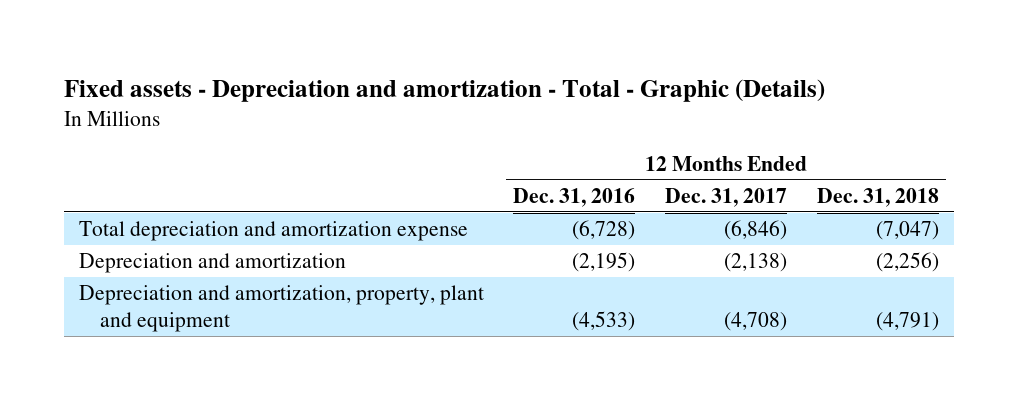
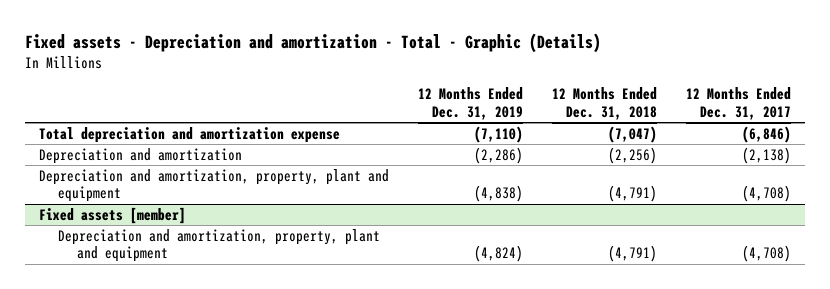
[513,188,636,208] Dec. 31, 2016 -> none
none -> [417,87,523,120] 12 Months Ended Dec. 31, 2019
none -> [39,206,187,224] Fixed assets [member]
none -> [58,228,381,263] Depreciation and amortization, property, plant and equipment

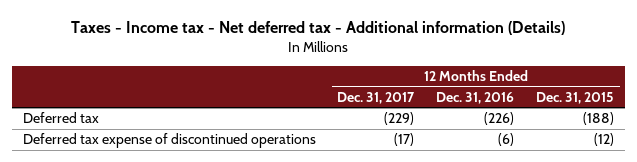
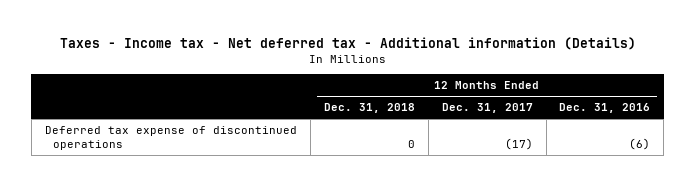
[536,91,615,104] Dec. 31, 2015 -> none
none -> [323,103,415,114] Dec. 31, 2018
[22,112,99,124] Deferred tax -> none

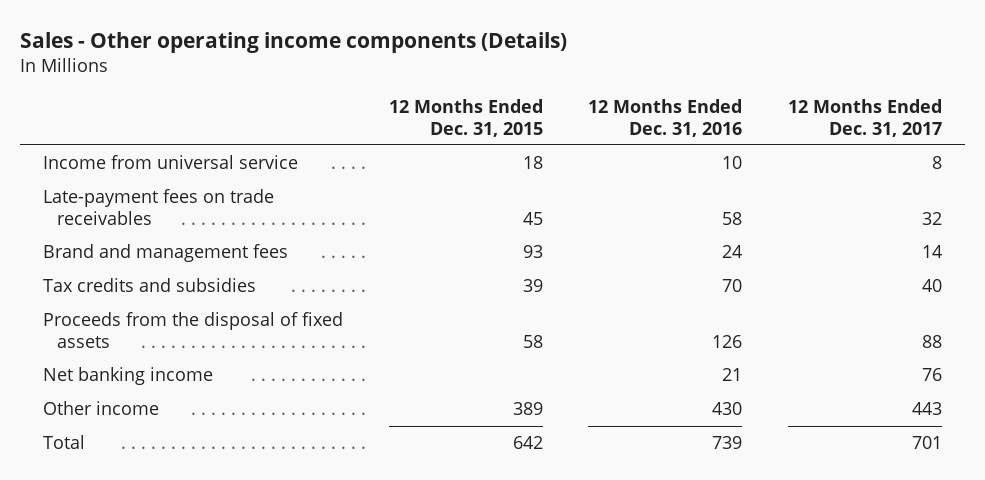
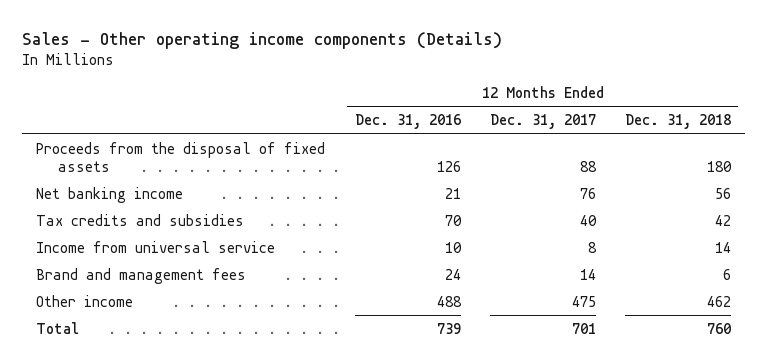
[388,99,543,137] 12 Months Ended Dec. 31, 2015 -> none
none -> [624,114,731,130] Dec. 31, 2018
[42,189,274,225] Late-payment fees on trade receivables -> none
[42,278,256,293] Tax credits and subsidies -> [36,213,245,226] Tax credits and subsidies
[42,155,298,170] Income from universal service -> [36,240,276,253] Income from universal service
[42,244,288,263] Brand and management fees -> [36,267,247,284] Brand and management fees
[712,402,743,416] 430 -> [436,295,462,307] 488
[912,402,943,416] 443 -> [571,295,596,307] 475

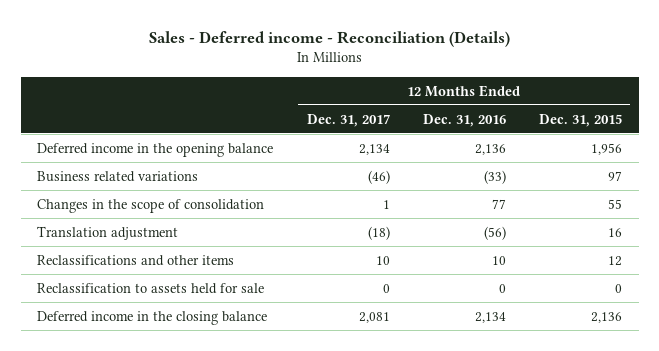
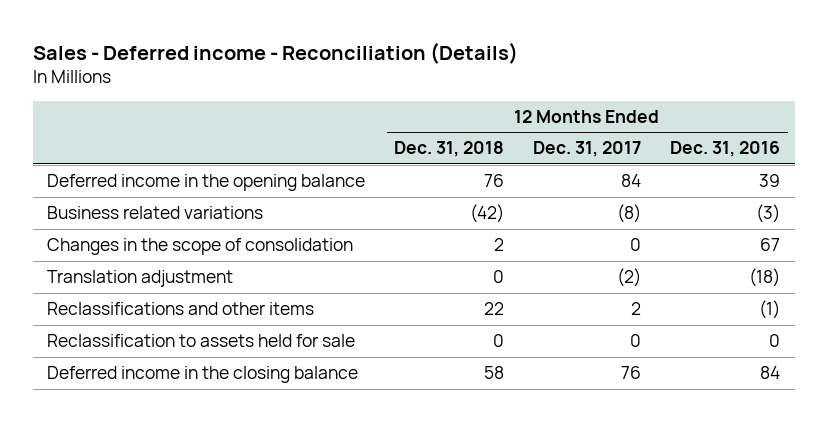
[538,113,622,127] Dec. 31, 2015 -> none
none -> [394,141,505,158] Dec. 31, 2018
[358,143,390,155] 2,134 -> [621,174,642,188] 84
[474,143,506,155] 2,136 -> [759,174,781,188] 39
[367,169,390,184] (46) -> [617,204,642,224] (8)
[483,169,506,184] (33) -> [756,204,781,224] (3)
[382,199,390,209] 1 -> [630,238,642,252] 0
[491,198,506,209] 77 -> [760,238,781,252] 67
[367,225,390,240] (18) -> [617,268,642,288] (2)
[483,225,506,240] (56) -> [749,268,781,288] (18)
[375,255,390,265] 10 -> [631,302,642,316] 2
[491,255,506,265] 10 -> [759,300,781,320] (1)
[358,311,390,323] 2,081 -> [621,366,642,380] 76
[474,311,506,323] 2,134 -> [760,366,781,380] 84

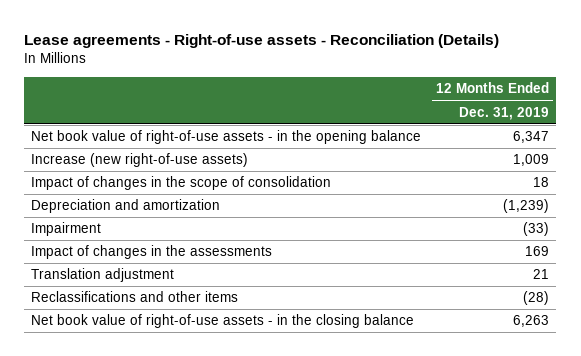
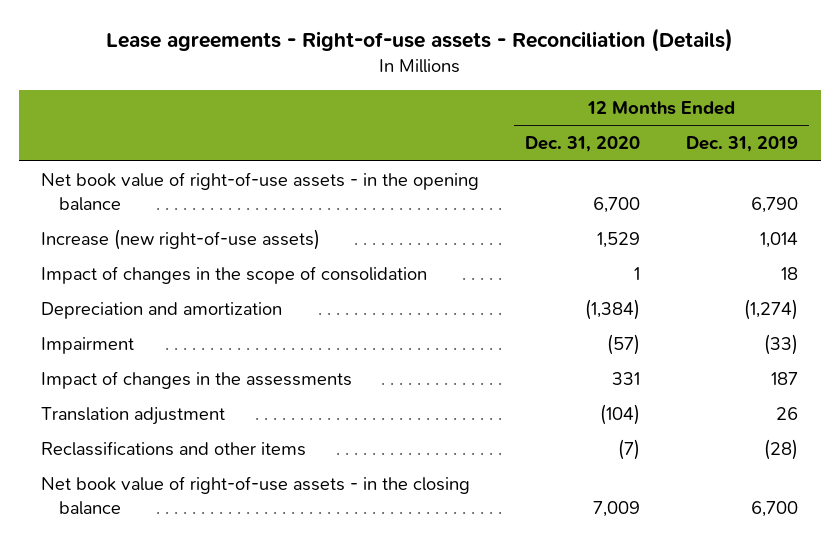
none -> [525,136,641,153] Dec. 31, 2020
[513,131,550,144] 6,347 -> [750,196,798,213] 6,790
[513,154,550,167] 1,009 -> [759,231,798,248] 1,014
[503,199,550,214] (1,239) -> [743,298,798,320] (1,274)
[525,246,550,257] 169 -> [770,371,798,385] 187
[533,269,550,280] 21 -> [775,406,798,420] 26
[513,315,550,328] 6,263 -> [750,500,798,517] 6,700

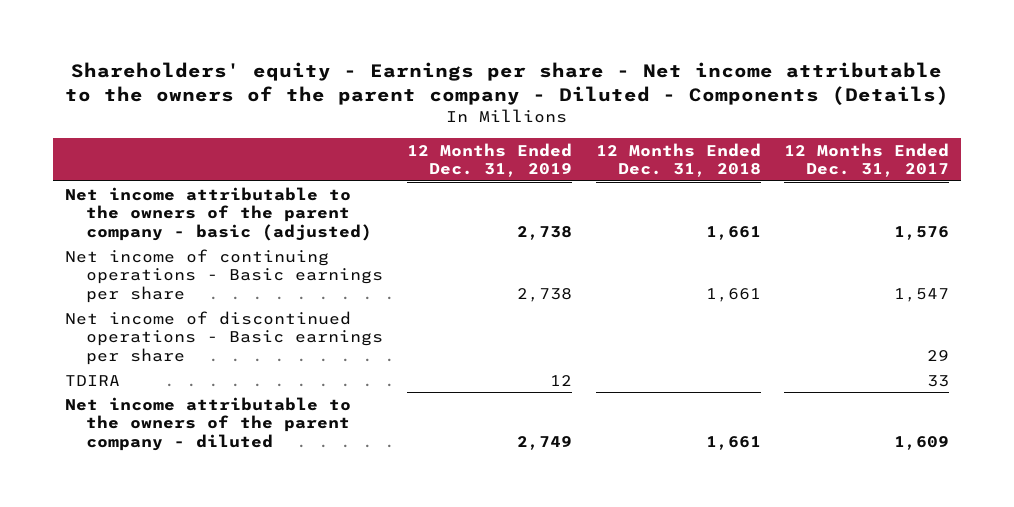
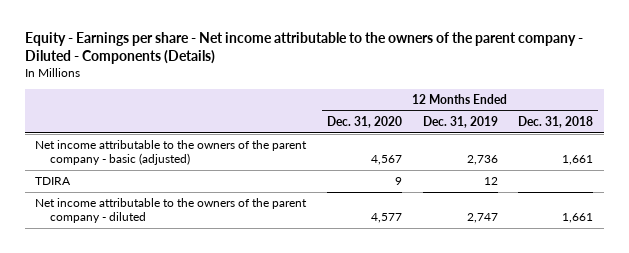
[65,62,950,106] Shareholders' equity - Earnings per share - Net income attributable to the owners of the parent company - Diluted - Components (Details) -> [25,32,584,65] Equity - Earnings per share - Net income attributable to the owners of the parent company - Diluted - Components (Details)
[784,142,950,178] 12 Months Ended Dec. 31, 2017 -> none
none -> [327,115,403,128] Dec. 31, 2020
[64,248,383,303] Net income of continuing operations - Basic earnings per share -> none
[64,310,383,365] Net income of discontinued operations - Basic earnings per share -> none
[516,225,572,240] 2,738 -> [466,155,498,166] 2,736
[516,435,572,450] 2,749 -> [466,213,498,224] 2,747

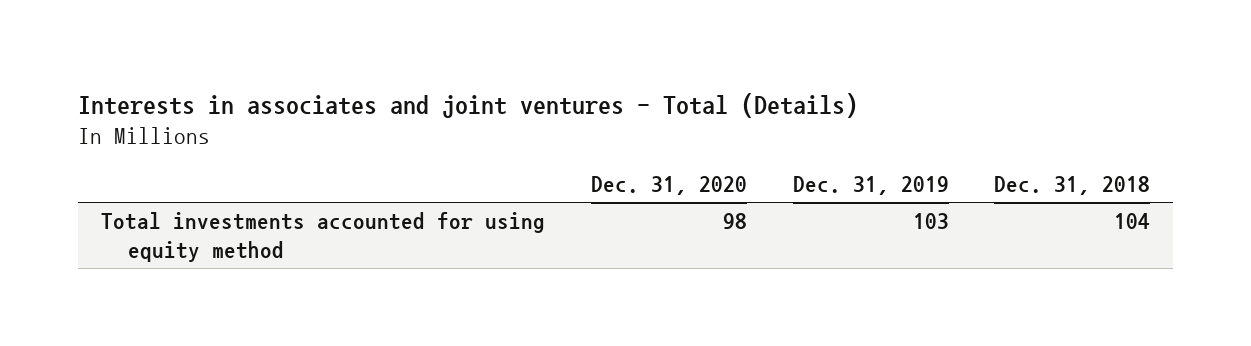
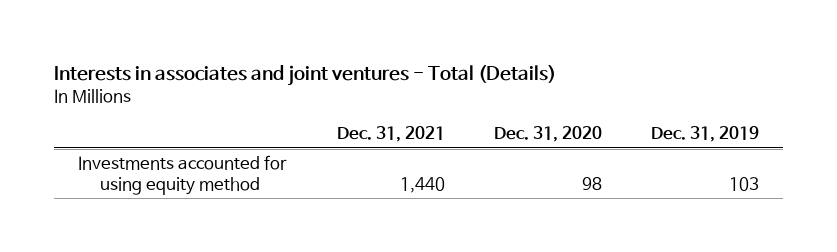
[994,176,1151,196] Dec. 31, 2018 -> none
none -> [336,126,445,143] Dec. 31, 2021
[100,212,545,263] Total investments accounted for using equity method -> [78,155,288,195] Investments accounted for using equity method

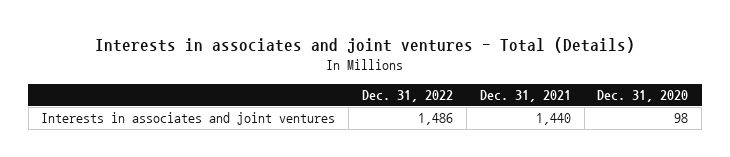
[650,126,759,143] Dec. 31, 2019 -> none
none -> [362,90,454,103] Dec. 31, 2022
[78,155,288,195] Investments accounted for using equity method -> [41,112,336,126] Interests in associates and joint ventures

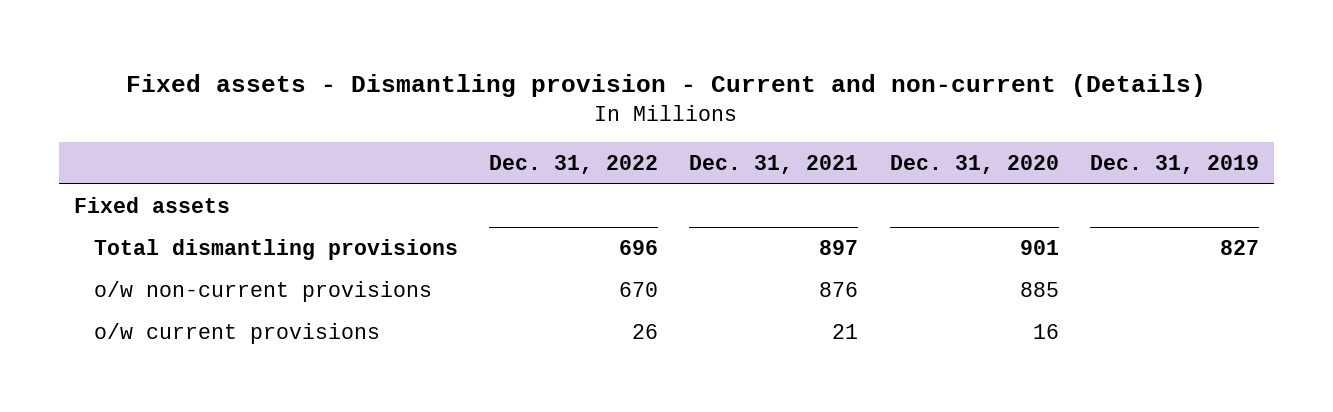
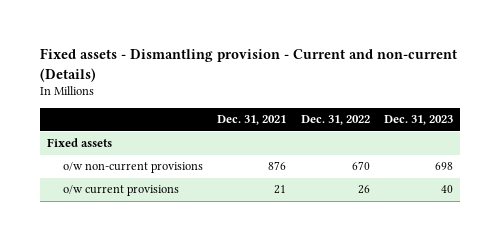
[889,154,1059,174] Dec. 31, 2020 -> none
[1089,154,1259,174] Dec. 31, 2019 -> none
none -> [384,115,454,126] Dec. 31, 2023
[94,238,459,260] Total dismantling provisions -> none

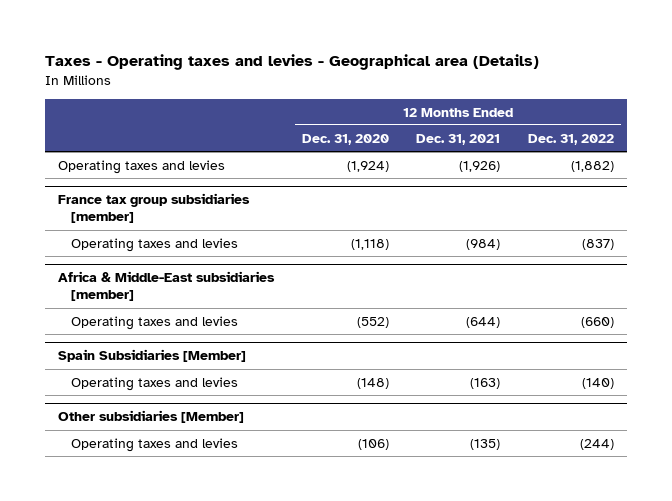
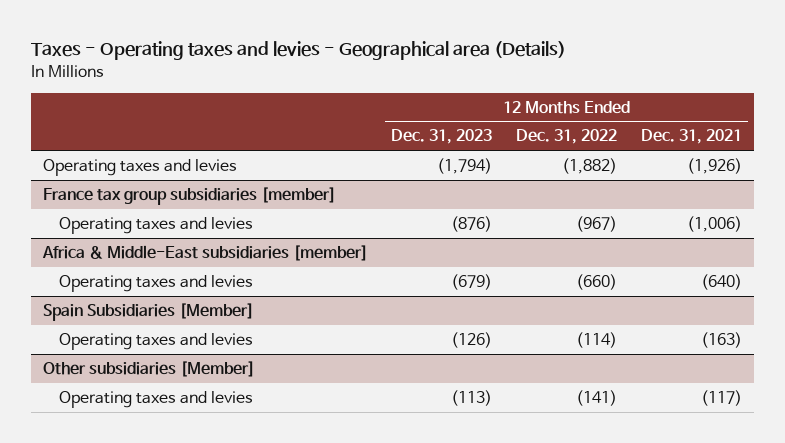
[301,133,389,145] Dec. 31, 2020 -> none
none -> [391,129,493,145] Dec. 31, 2023
[466,238,501,250] (984) -> [686,216,742,233] (1,006)
[581,238,614,250] (837) -> [576,216,618,233] (967)
[466,316,501,328] (644) -> [700,274,742,291] (640)
[581,377,614,389] (140) -> [576,332,618,349] (114)
[470,438,501,450] (135) -> [700,390,742,407] (117)
[579,438,614,450] (244) -> [576,390,618,407] (141)

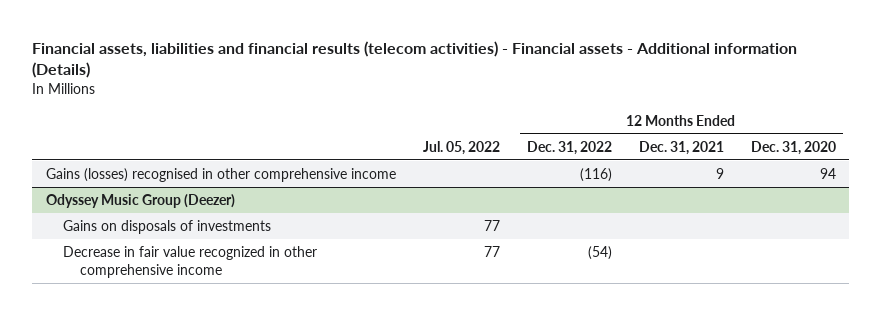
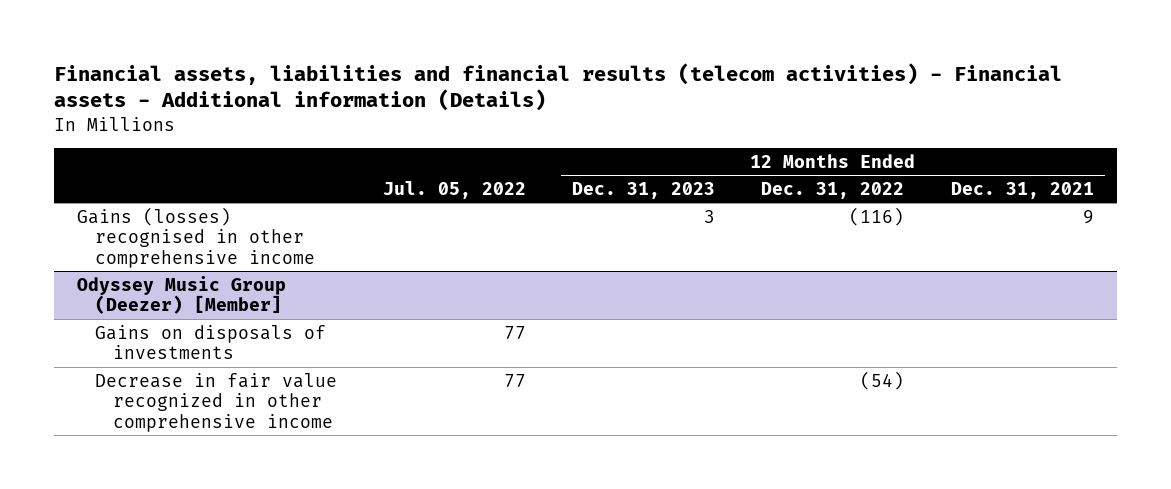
[750,140,836,155] Dec. 31, 2020 -> none
none -> [572,181,716,199] Dec. 31, 2023
[45,193,235,208] Odyssey Music Group (Deezer) -> [76,275,286,315] Odyssey Music Group (Deezer) [Member]

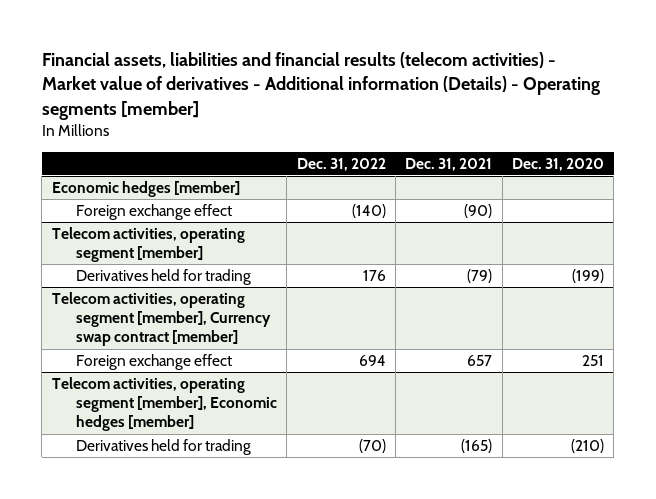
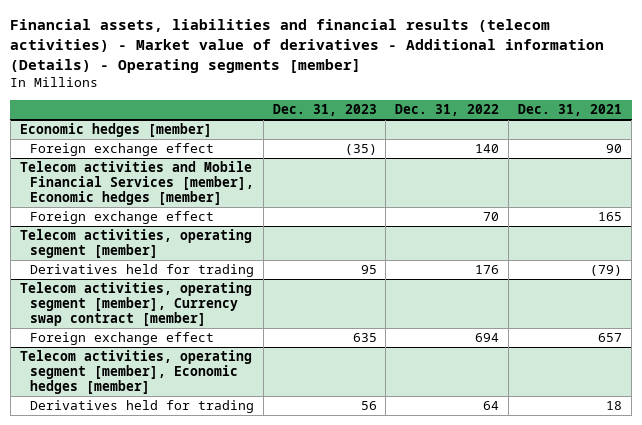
[511,157,604,171] Dec. 31, 2020 -> none
none -> [272,104,377,117] Dec. 31, 2023
[351,204,386,219] (140) -> [475,144,500,154] 140
[464,204,493,219] (90) -> [606,144,623,154] 90
none -> [19,161,254,205] Telecom activities and Mobile Financial Services [member], Economic hedges [member]
none -> [29,211,214,225] Foreign exchange effect
[358,439,386,454] (70) -> [483,401,500,411] 64
[461,439,493,454] (165) -> [606,401,623,411] 18

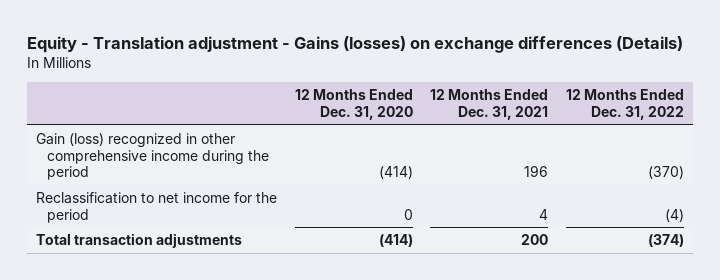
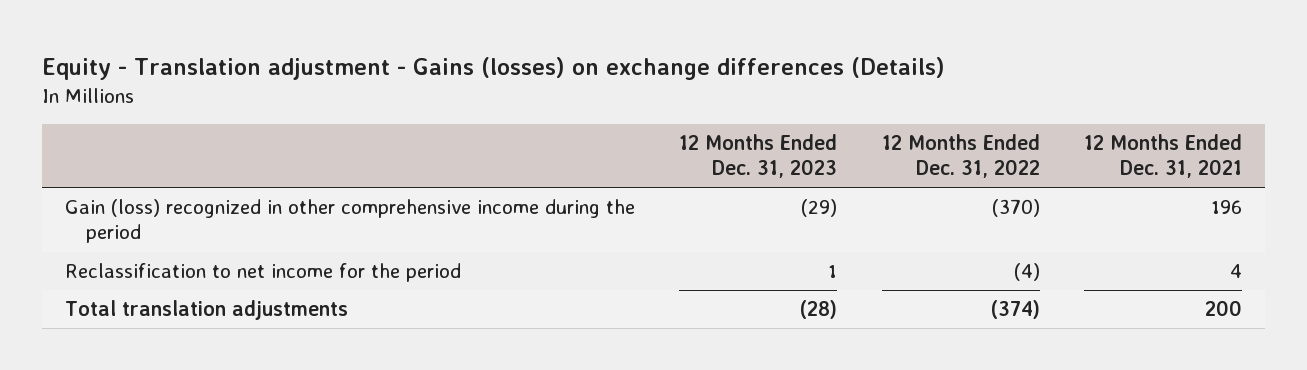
[294,89,413,121] 12 Months Ended Dec. 31, 2020 -> none
none -> [679,133,838,179] 12 Months Ended Dec. 31, 2023
[35,233,242,249] Total transaction adjustments -> [64,300,348,321] Total translation adjustments

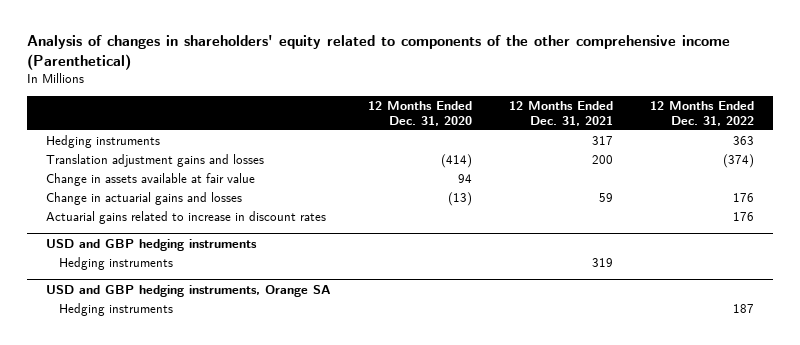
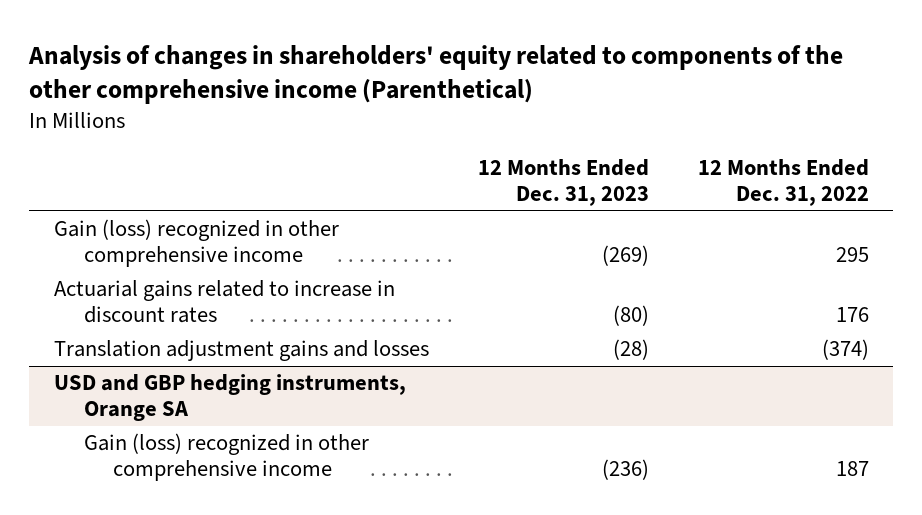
[367,100,472,126] 12 Months Ended Dec. 31, 2020 -> none
[509,100,614,126] 12 Months Ended Dec. 31, 2021 -> none
none -> [477,158,649,206] 12 Months Ended Dec. 31, 2023
[45,135,160,149] Hedging instruments -> none
[45,173,255,187] Change in assets available at fair value -> none
[45,192,242,206] Change in actuarial gains and losses -> none
none -> [53,219,339,268] Gain (loss) recognized in other comprehensive income
[45,238,257,251] USD and GBP hedging instruments -> none
[59,257,174,271] Hedging instruments -> none
[45,154,264,168] Translation adjustment gains and losses -> [53,340,429,362] Translation adjustment gains and losses
[59,303,174,317] Hedging instruments -> [83,433,369,482] Gain (loss) recognized in other comprehensive income

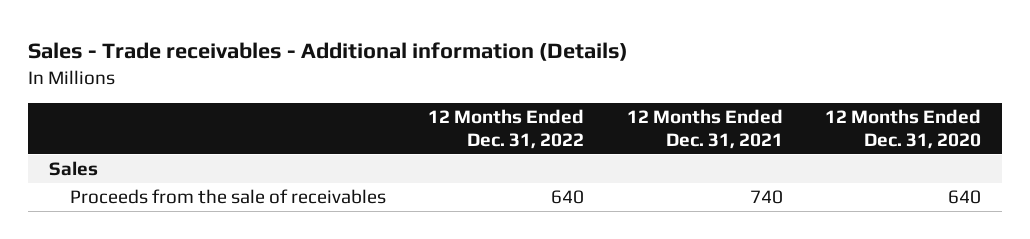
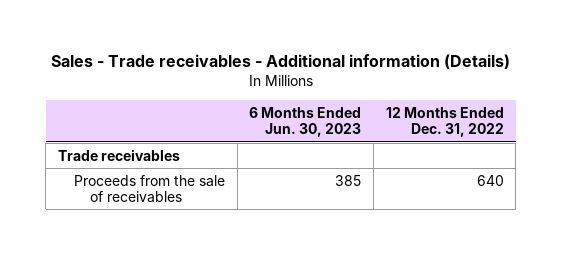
[626,109,783,149] 12 Months Ended Dec. 31, 2021 -> none
[825,109,982,149] 12 Months Ended Dec. 31, 2020 -> none
none -> [249,106,362,138] 6 Months Ended Jun. 30, 2023
[48,161,98,177] Sales -> [57,148,180,161] Trade receivables

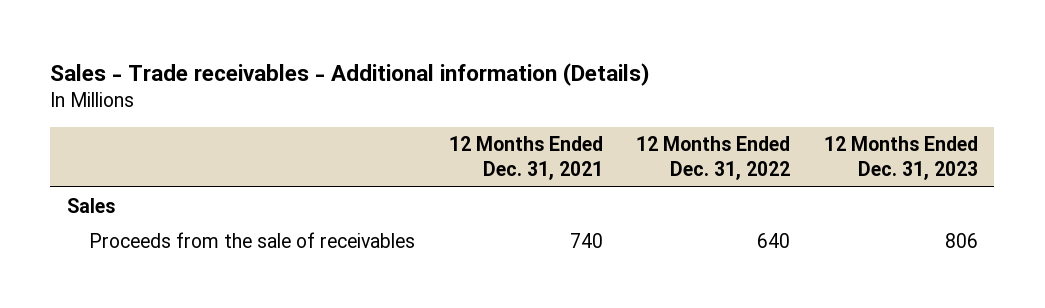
[249,106,362,138] 6 Months Ended Jun. 30, 2023 -> none
none -> [448,136,603,181] 12 Months Ended Dec. 31, 2021
none -> [823,136,978,181] 12 Months Ended Dec. 31, 2023
[57,148,180,161] Trade receivables -> [67,197,116,213] Sales

